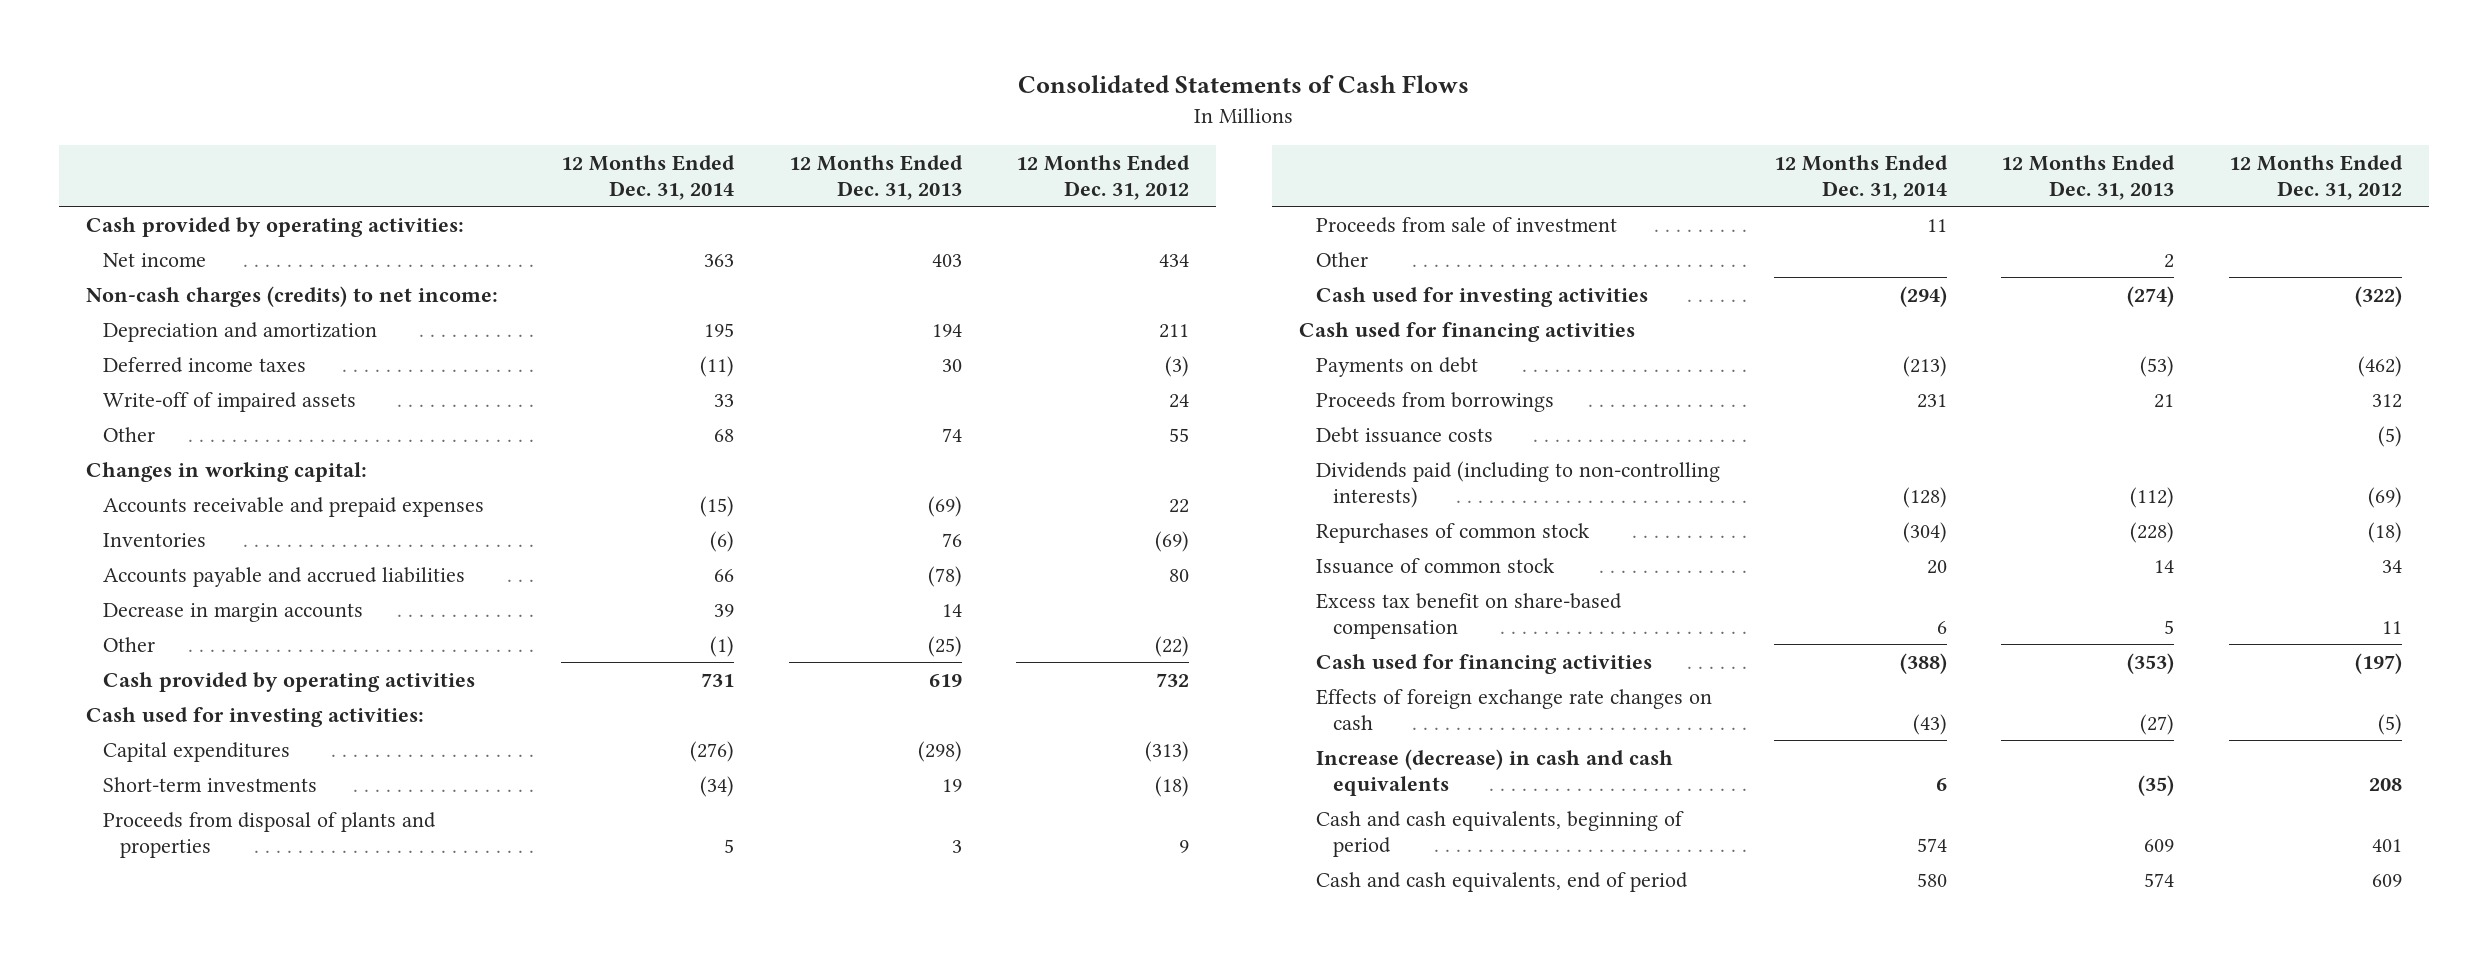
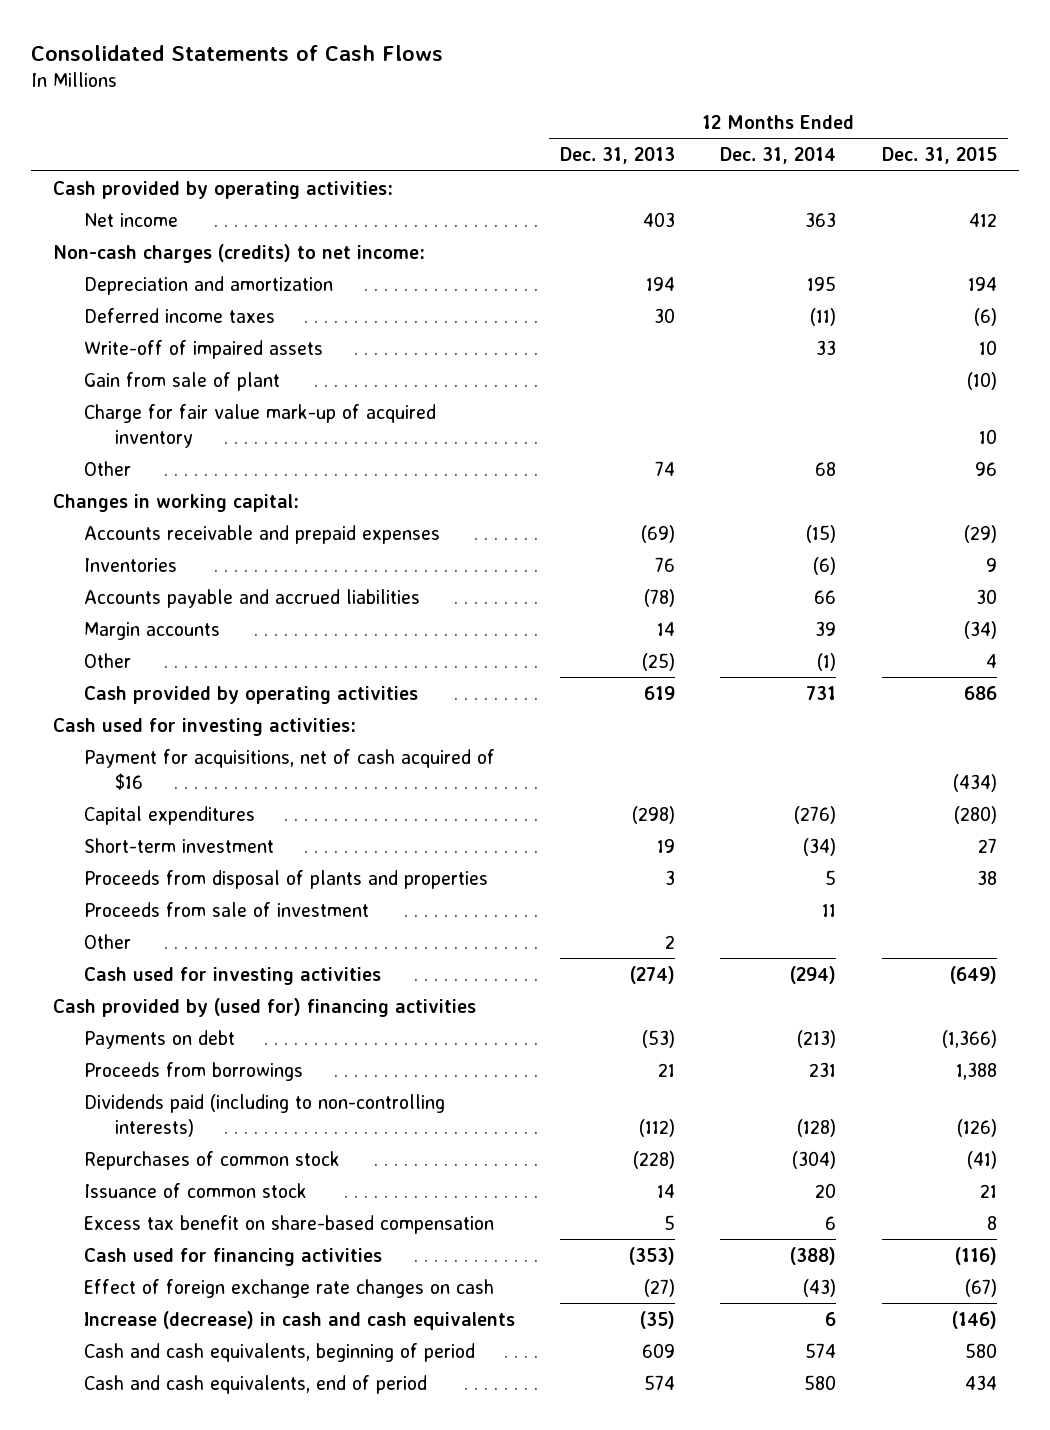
[1016,154,1191,200] 12 Months Ended Dec. 31, 2012 -> none
none -> [881,147,997,165] Dec. 31, 2015
none -> [84,371,281,391] Gain from sale of plant
none -> [84,403,437,448] Charge for fair value mark-up of acquired inventory
[102,602,363,622] Decrease in margin accounts -> [84,621,221,640] Margin accounts
none -> [84,748,496,790] Payment for acquisitions, net of cash acquired of $16
[102,776,317,792] Short-term investments -> [84,837,275,853] Short-term investment
[1298,321,1635,342] Cash used for financing activities -> [53,997,477,1017] Cash provided by (used for) financing activities
[1315,426,1493,443] Debt issuance costs -> none
[1315,688,1712,730] Effects of foreign exchange rate changes on cash -> [84,1278,495,1298] Effect of foreign exchange rate changes on cash

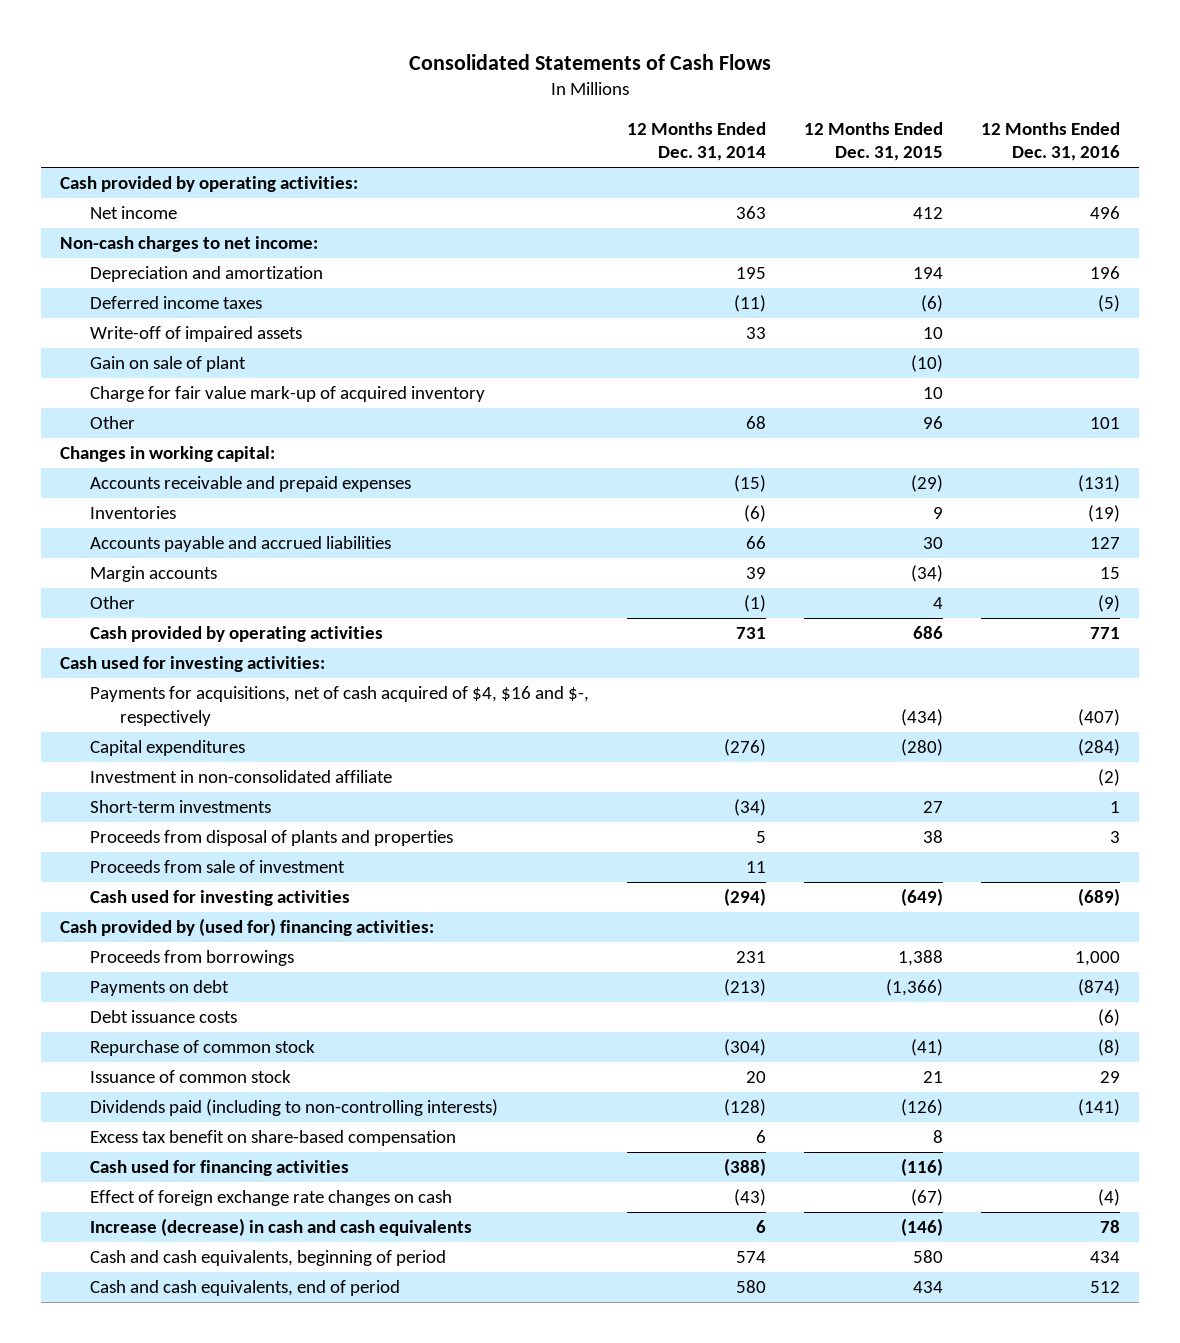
[560,147,676,165] Dec. 31, 2013 -> none
none -> [980,121,1120,162] 12 Months Ended Dec. 31, 2016
[53,243,426,263] Non-cash charges (credits) to net income: -> [60,236,319,253] Non-cash charges to net income:
[84,371,281,391] Gain from sale of plant -> [89,356,246,373] Gain on sale of plant
[84,748,496,790] Payment for acquisitions, net of cash acquired of $16 -> [89,686,589,726] Payments for acquisitions, net of cash acquired of $4, $16 and $-, respectively
none -> [89,770,392,784] Investment in non-consolidated affiliate
[84,837,275,853] Short-term investment -> [89,800,271,814] Short-term investments
[84,933,132,949] Other -> none
[53,997,477,1017] Cash provided by (used for) financing activities -> [60,918,435,937] Cash provided by (used for) financing activities:
[84,1029,236,1049] Payments on debt -> [89,980,229,997] Payments on debt
none -> [89,1010,237,1024] Debt issuance costs
[84,1150,341,1170] Repurchases of common stock -> [89,1040,315,1057] Repurchase of common stock
[84,1093,446,1137] Dividends paid (including to non-controlling interests) -> [89,1099,498,1117] Dividends paid (including to non-controlling interests)

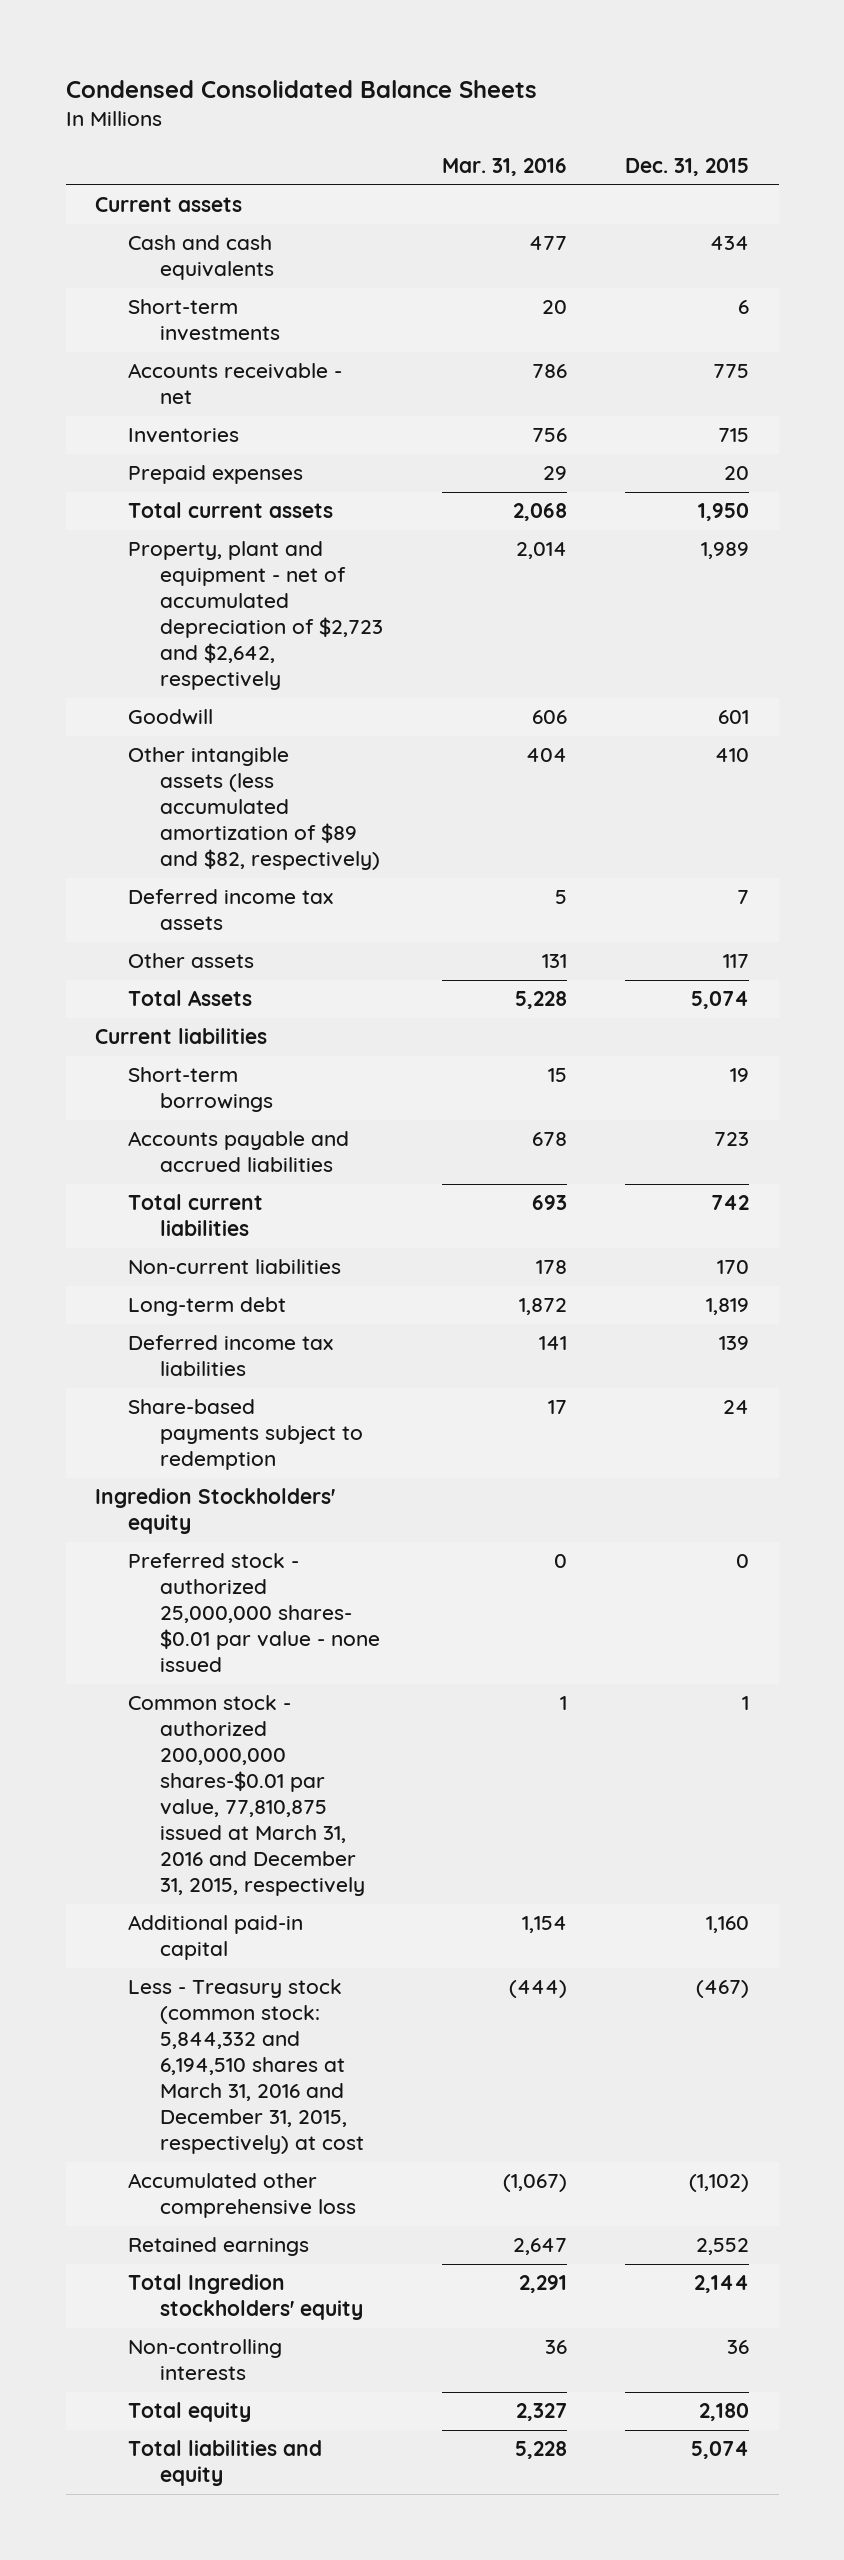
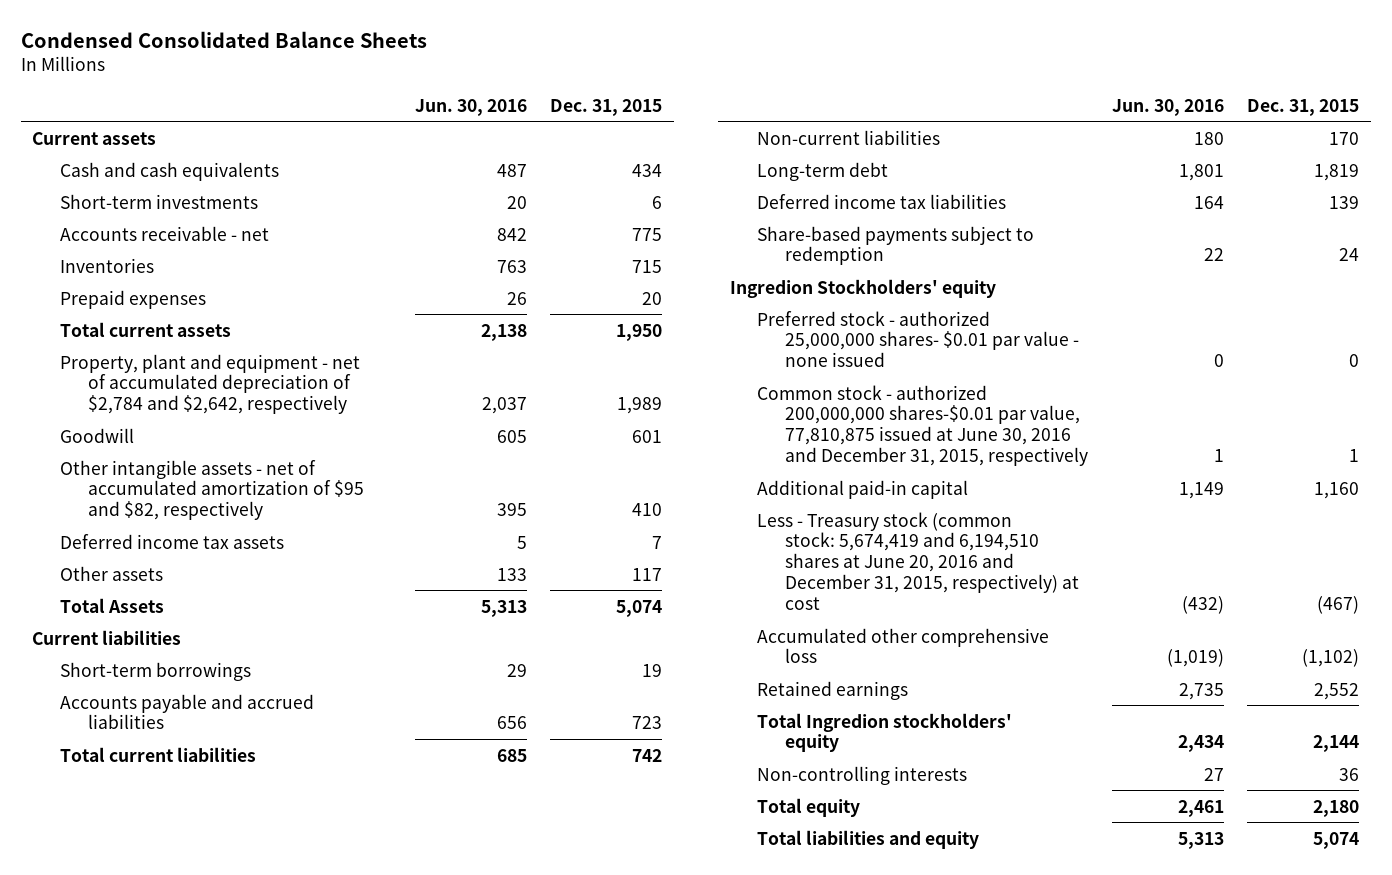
[441,158,567,177] Mar. 31, 2016 -> none
none -> [414,98,527,116] Jun. 30, 2016
[127,541,383,691] Property, plant and equipment - net of accumulated depreciation of $2,723 and $2,642, respectively -> [60,353,361,415] Property, plant and equipment - net of accumulated depreciation of $2,784 and $2,642, respectively
[127,747,380,871] Other intangible assets (less accumulated amortization of $89 and $82, respectively) -> [60,459,364,521] Other intangible assets - net of accumulated amortization of $95 and $82, respectively
[127,1695,365,1897] Common stock - authorized 200,000,000 shares-$0.01 par value, 77,810,875 issued at March 31, 2016 and December 31, 2015, respectively -> [757,384,1089,467] Common stock - authorized 200,000,000 shares-$0.01 par value, 77,810,875 issued at June 30, 2016 and December 31, 2015, respectively
[127,1979,364,2155] Less - Treasury stock (common stock: 5,844,332 and 6,194,510 shares at March 31, 2016 and December 31, 2015, respectively) at cost -> [757,511,1080,611] Less - Treasury stock (common stock: 5,674,419 and 6,194,510 shares at June 20, 2016 and December 31, 2015, respectively) at cost

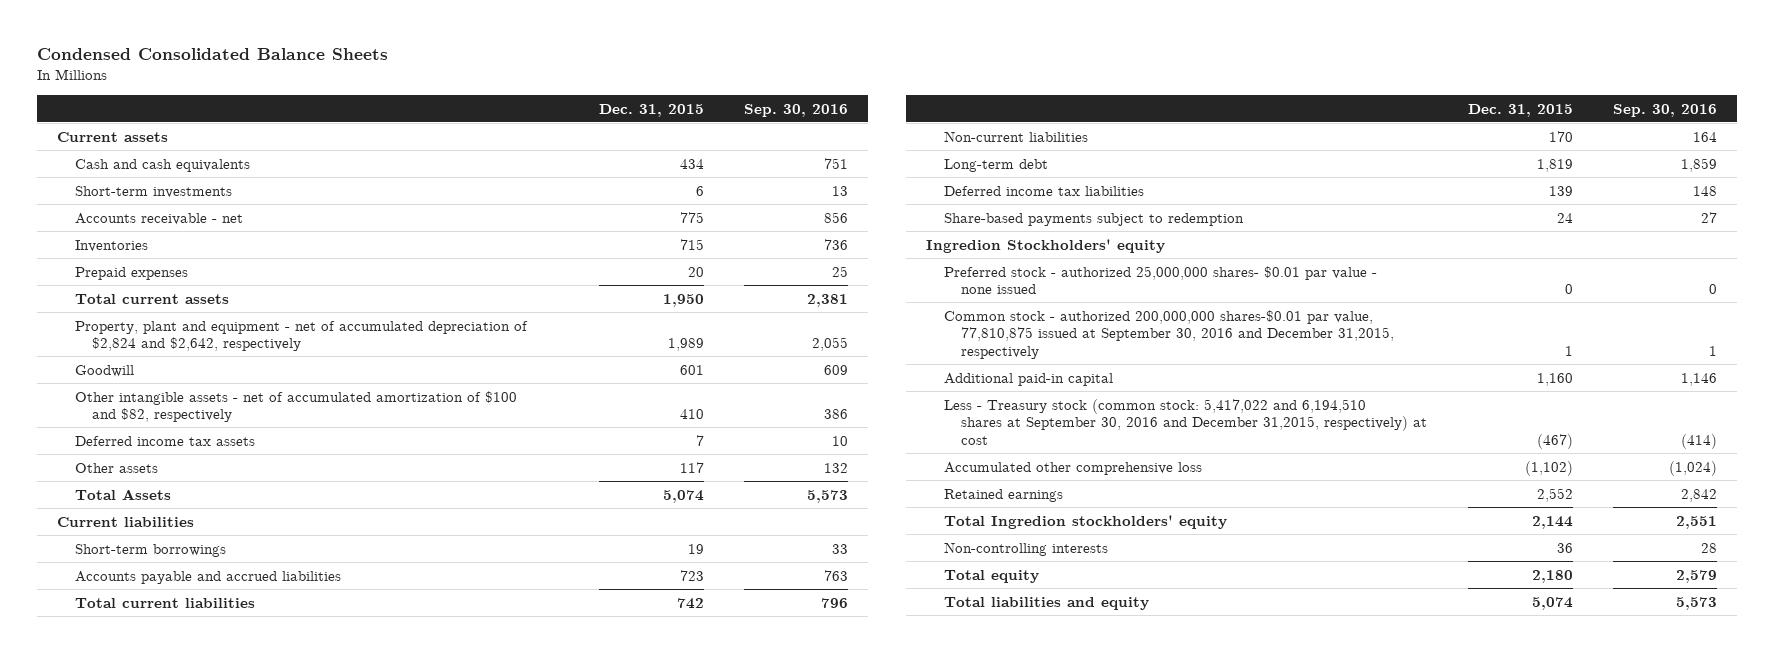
[414,98,527,116] Jun. 30, 2016 -> none
none -> [744,103,849,117] Sep. 30, 2016
[60,353,361,415] Property, plant and equipment - net of accumulated depreciation of $2,784 and $2,642, respectively -> [74,320,528,352] Property, plant and equipment - net of accumulated depreciation of $2,824 and $2,642, respectively
[60,459,364,521] Other intangible assets - net of accumulated amortization of $95 and $82, respectively -> [74,390,517,423] Other intangible assets - net of accumulated amortization of $100 and $82, respectively
[757,384,1089,467] Common stock - authorized 200,000,000 shares-$0.01 par value, 77,810,875 issued at June 30, 2016 and December 31, 2015, respectively -> [943,309,1395,359] Common stock - authorized 200,000,000 shares-$0.01 par value, 77,810,875 issued at September 30, 2016 and December 31,2015, respectively
[757,511,1080,611] Less - Treasury stock (common stock: 5,674,419 and 6,194,510 shares at June 20, 2016 and December 31, 2015, respectively) at cost -> [943,398,1428,445] Less - Treasury stock (common stock: 5,417,022 and 6,194,510 shares at September 30, 2016 and December 31,2015, respectively) at cost

